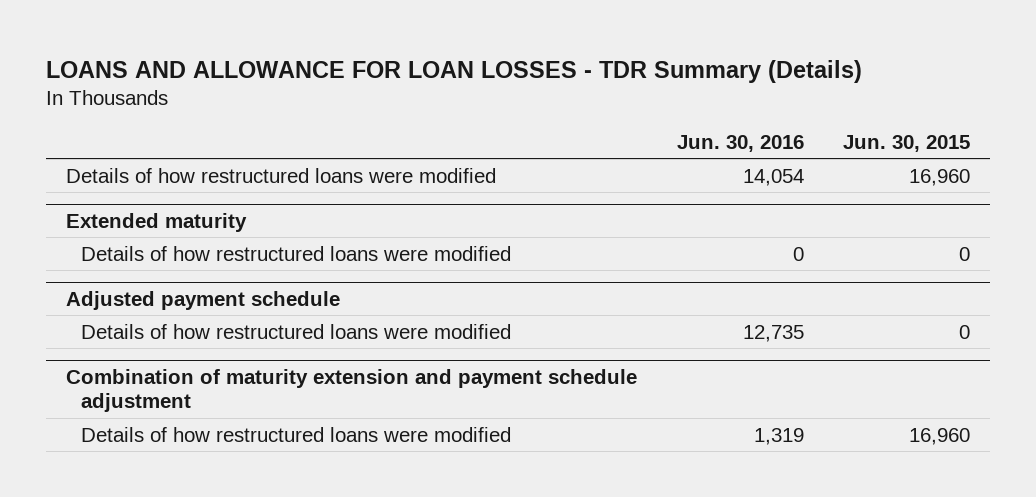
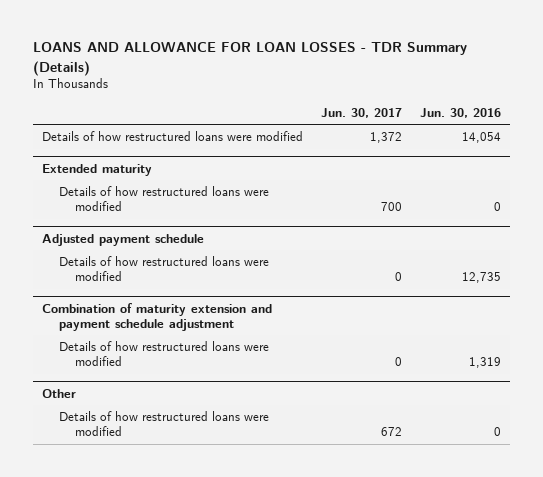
[843,134,971,152] Jun. 30, 2015 -> none
none -> [321,107,403,118] Jun. 30, 2017
none -> [42,388,77,398] Other
none -> [58,411,269,437] Details of how restructured loans were modified

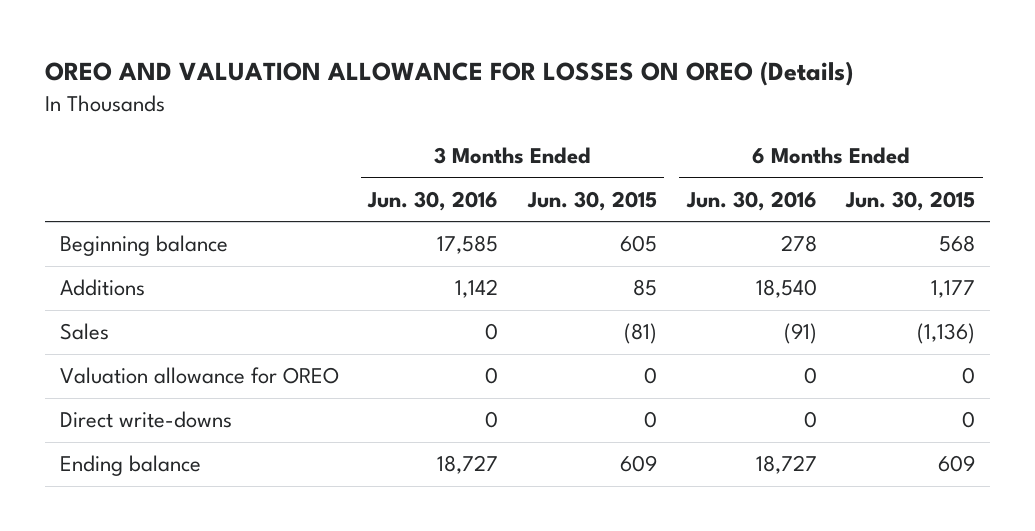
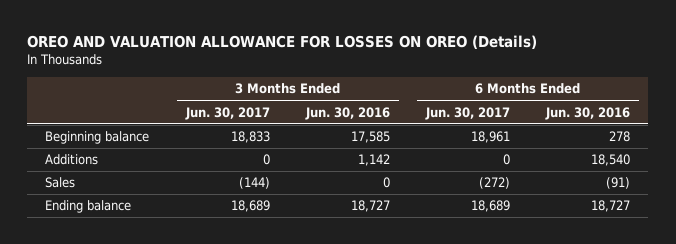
[526,190,657,211] Jun. 30, 2015 -> none
[845,190,976,211] Jun. 30, 2015 -> none
none -> [184,106,270,120] Jun. 30, 2017
none -> [424,106,510,120] Jun. 30, 2017
[59,367,339,385] Valuation allowance for OREO -> none
[59,411,232,429] Direct write-downs -> none

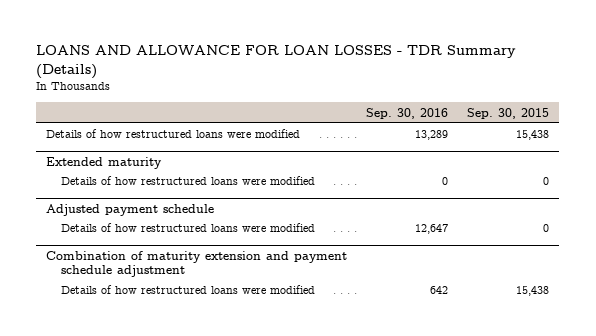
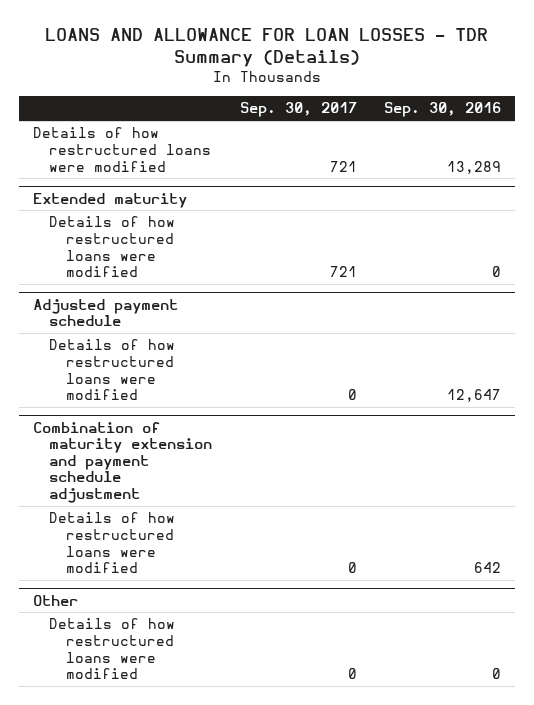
[467,107,550,119] Sep. 30, 2015 -> none
none -> [239,102,357,118] Sep. 30, 2017
none -> [32,594,78,606] Other
none -> [49,618,176,680] Details of how restructured loans were modified

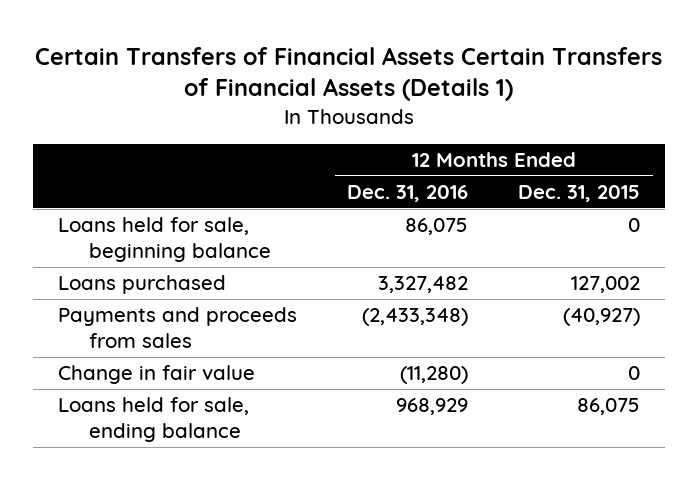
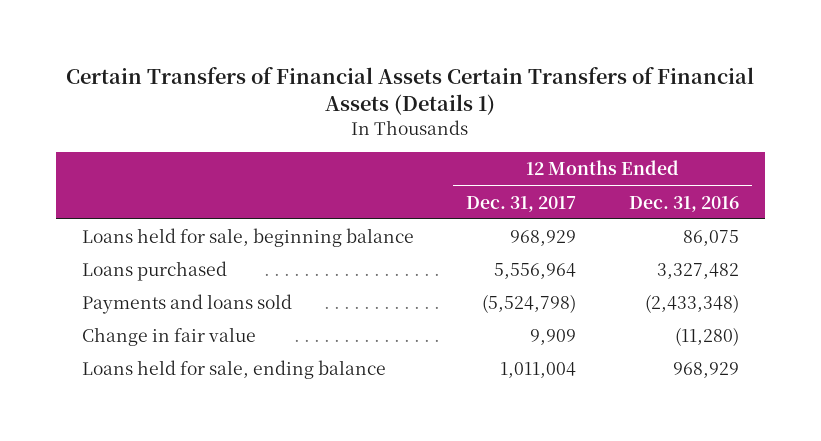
[518,185,641,203] Dec. 31, 2015 -> none
none -> [466,195,577,212] Dec. 31, 2017
[58,307,298,349] Payments and proceeds from sales -> [82,294,293,315] Payments and loans sold

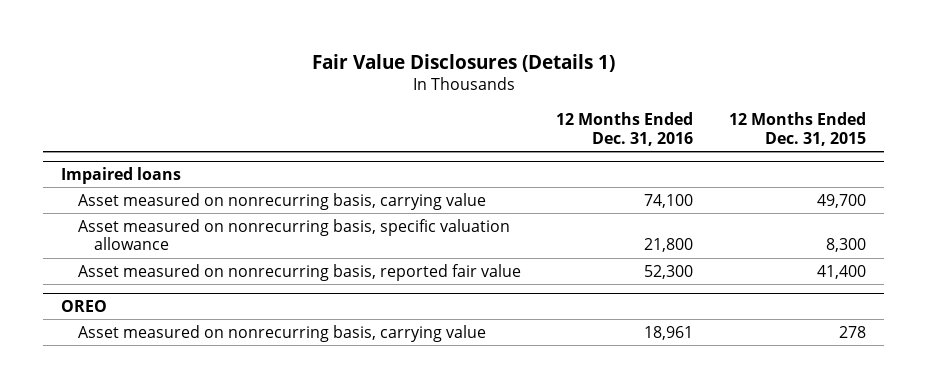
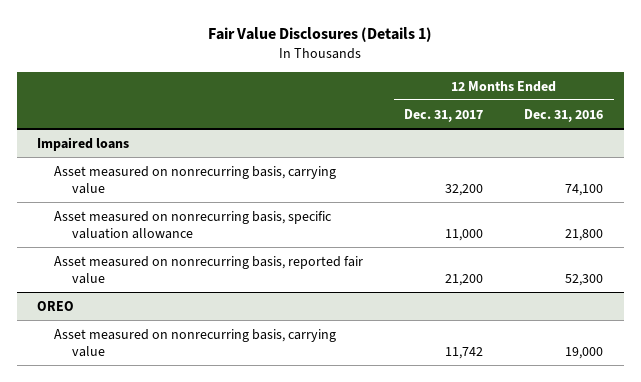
[728,112,866,147] 12 Months Ended Dec. 31, 2015 -> none
none -> [404,108,484,122] Dec. 31, 2017
[644,325,694,340] 18,961 -> [565,346,604,359] 19,000

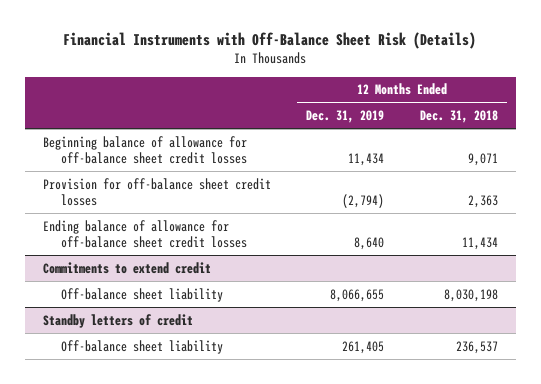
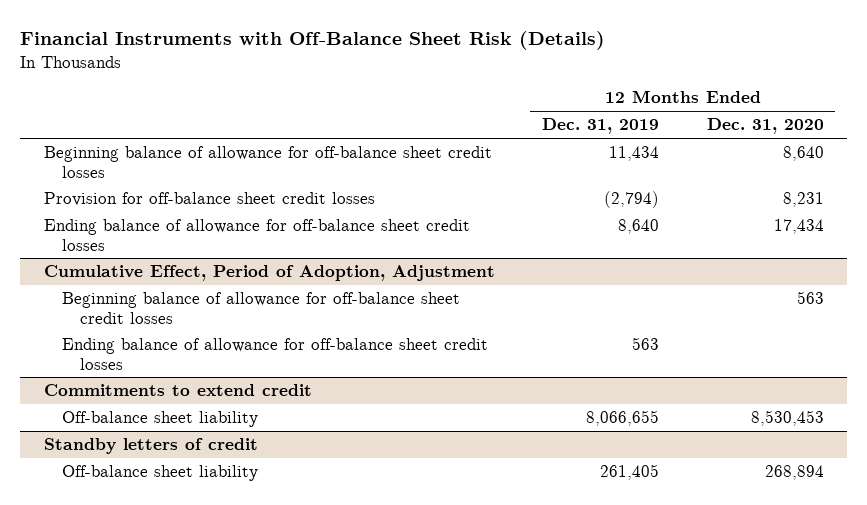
[420,110,499,124] Dec. 31, 2018 -> none
none -> [706,118,824,135] Dec. 31, 2020
none -> [43,265,495,282] Cumulative Effect, Period of Adoption, Adjustment
none -> [61,292,460,324] Beginning balance of allowance for off-balance sheet credit losses
none -> [61,338,488,370] Ending balance of allowance for off-balance sheet credit losses

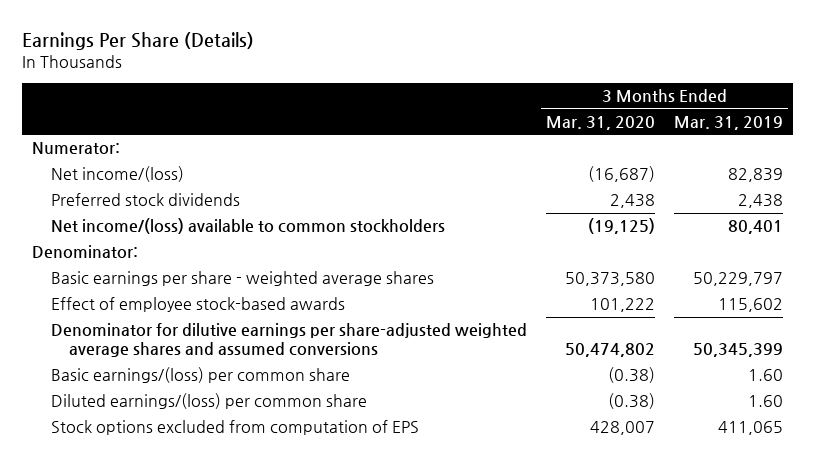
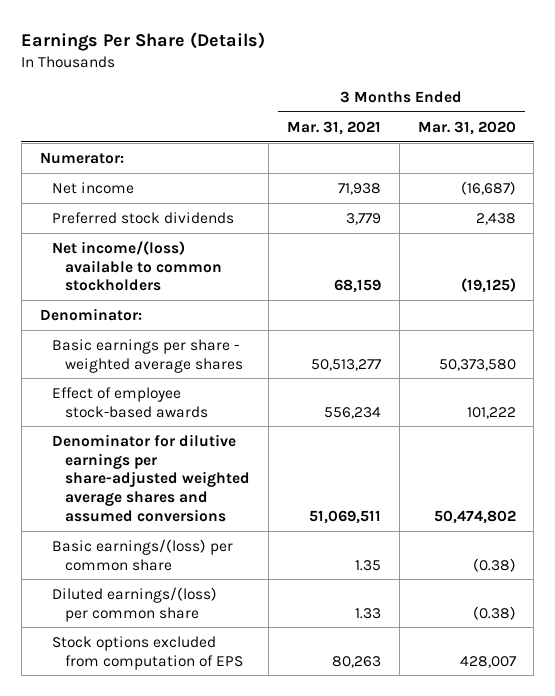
[674,115,784,130] Mar. 31, 2019 -> none
none -> [286,120,381,135] Mar. 31, 2021
[50,166,184,183] Net income/(loss) -> [52,181,135,194] Net income

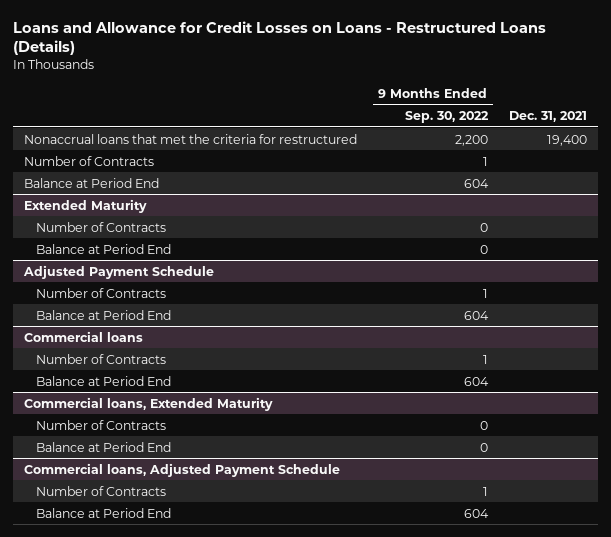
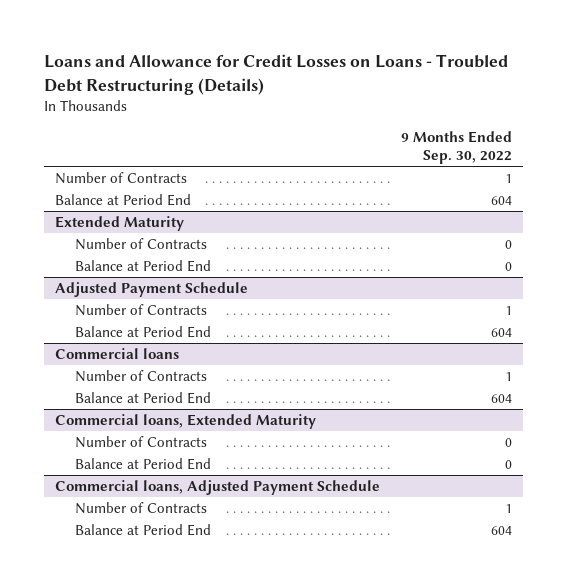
[13,20,547,56] Loans and Allowance for Credit Losses on Loans - Restructured Loans (Details) -> [43,54,508,95] Loans and Allowance for Credit Losses on Loans - Troubled Debt Restructuring (Details)
[509,111,588,123] Dec. 31, 2021 -> none
[23,133,357,144] Nonaccrual loans that met the criteria for restructured -> none

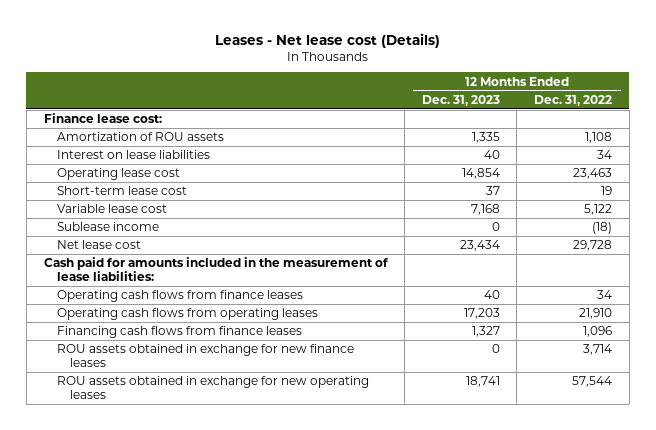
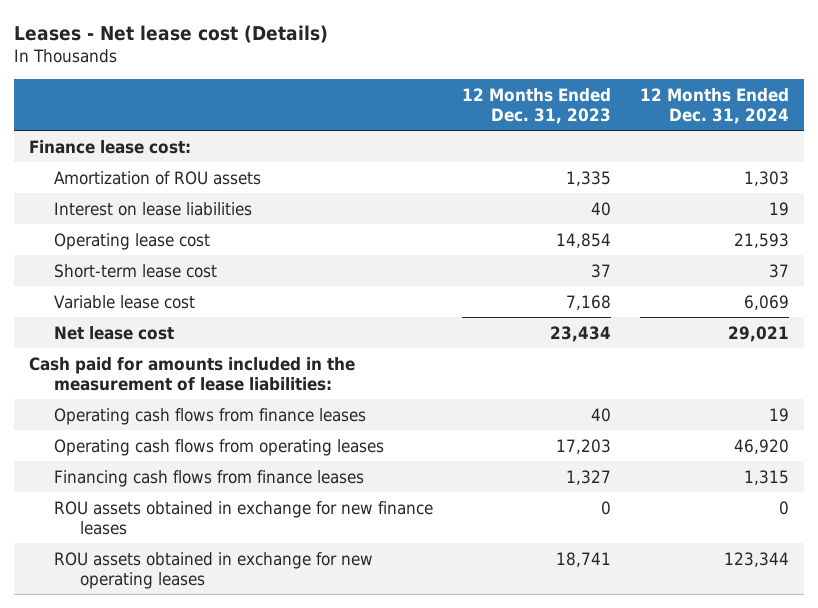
[534,94,613,106] Dec. 31, 2022 -> none
none -> [640,87,790,124] 12 Months Ended Dec. 31, 2024
[56,222,159,232] Sublease income -> none

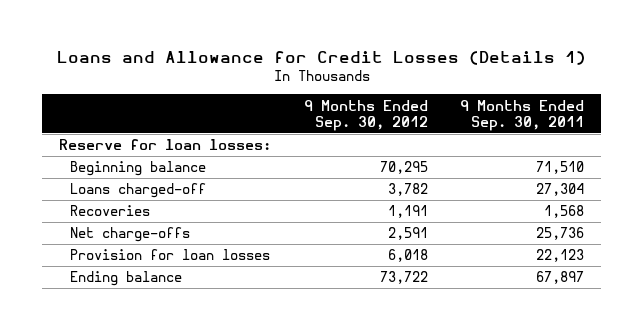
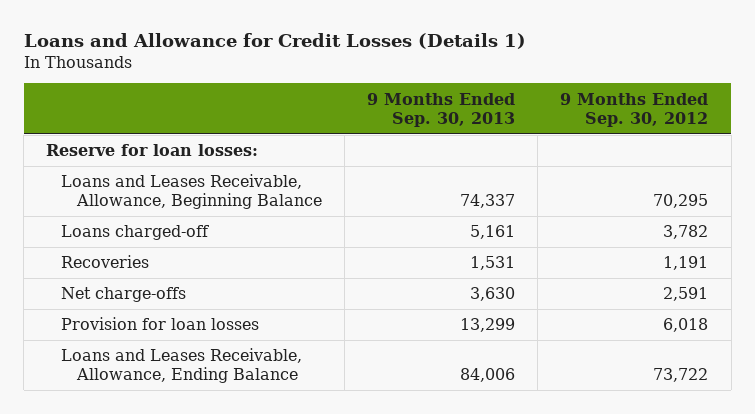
[460,99,585,131] 9 Months Ended Sep. 30, 2011 -> none
none -> [366,92,515,127] 9 Months Ended Sep. 30, 2013
[70,161,207,177] Beginning balance -> [61,174,322,210] Loans and Leases Receivable, Allowance, Beginning Balance
[70,271,183,287] Ending balance -> [61,348,303,384] Loans and Leases Receivable, Allowance, Ending Balance

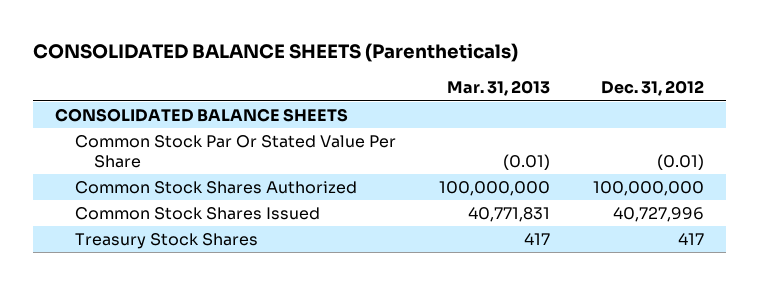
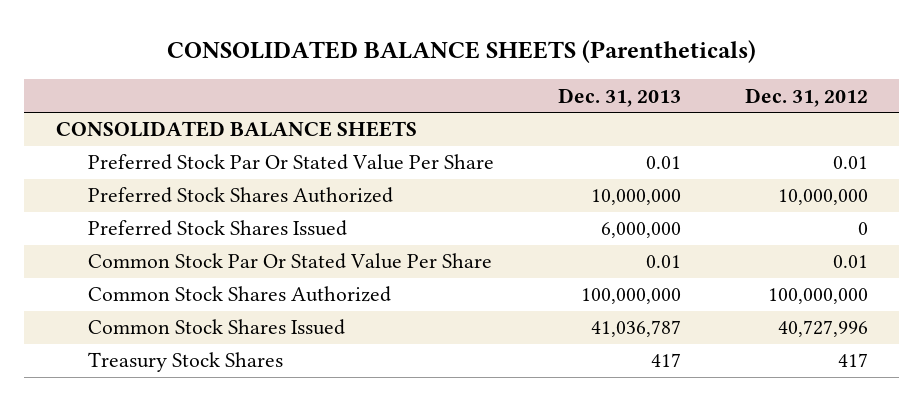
[446,80,550,97] Mar. 31, 2013 -> none
none -> [557,87,681,107] Dec. 31, 2013
none -> [88,154,495,171] Preferred Stock Par Or Stated Value Per Share
none -> [88,187,394,204] Preferred Stock Shares Authorized
none -> [88,220,348,237] Preferred Stock Shares Issued
[657,154,705,171] (0.01) -> [832,255,868,269] 0.01

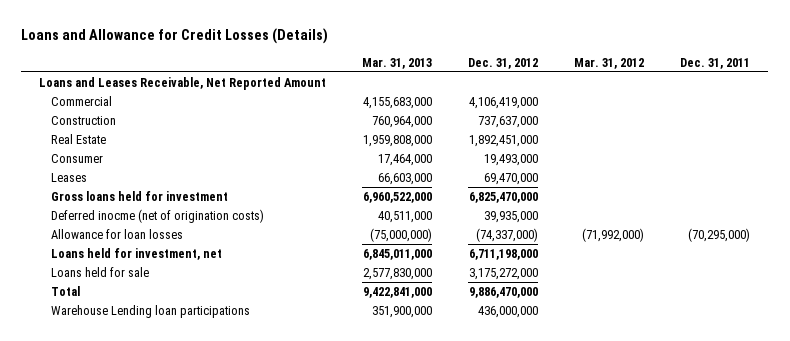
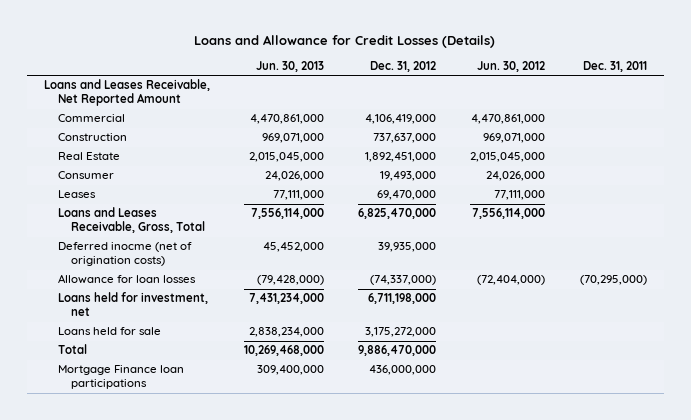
[362,57,433,69] Mar. 31, 2013 -> none
[574,57,645,69] Mar. 31, 2012 -> none
none -> [256,60,325,72] Jun. 30, 2013
none -> [477,60,546,72] Jun. 30, 2012
[50,190,228,201] Gross loans held for investment -> [57,207,206,234] Loans and Leases Receivable, Gross, Total
[50,304,250,318] Warehouse Lending loan participations -> [57,365,184,390] Mortgage Finance loan participations

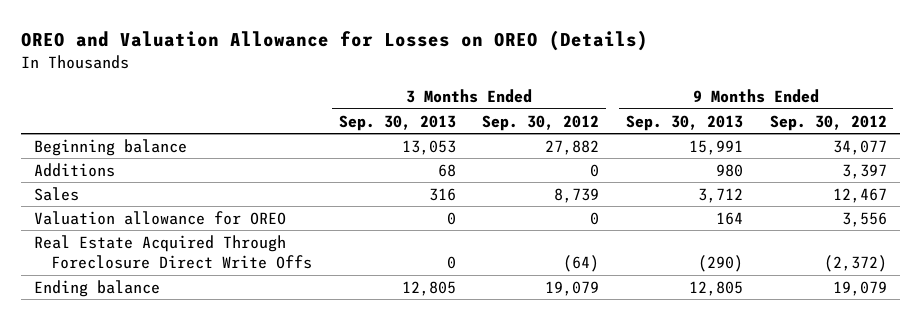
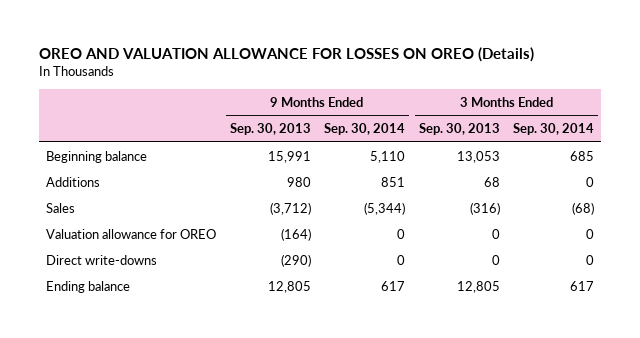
[21,30,649,52] OREO and Valuation Allowance for Losses on OREO (Details) -> [39,47,535,63] OREO AND VALUATION ALLOWANCE FOR LOSSES ON OREO (Details)
[482,114,600,131] Sep. 30, 2012 -> none
[769,114,887,131] Sep. 30, 2012 -> none
none -> [324,123,406,136] Sep. 30, 2014
none -> [513,123,595,136] Sep. 30, 2014
[428,187,456,201] 316 -> [469,201,500,215] (316)
[698,187,744,203] 3,712 -> [269,201,311,215] (3,712)
[716,211,744,225] 164 -> [280,227,311,241] (164)
[34,234,313,270] Real Estate Acquired Through Foreclosure Direct Write Offs -> [45,254,157,265] Direct write-downs

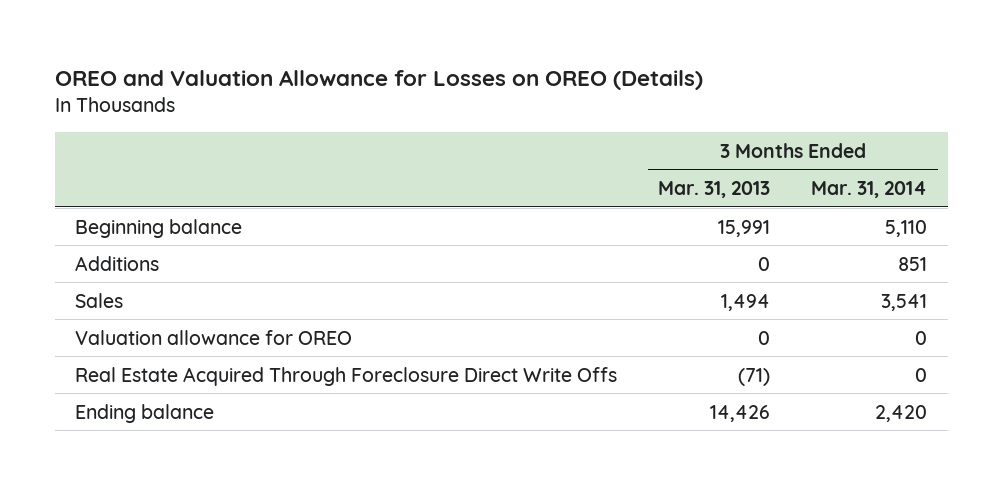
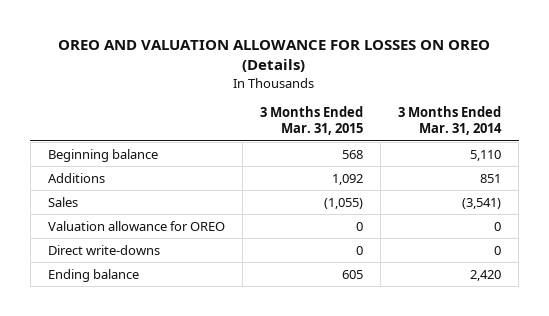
[54,69,703,90] OREO and Valuation Allowance for Losses on OREO (Details) -> [58,40,491,73] OREO AND VALUATION ALLOWANCE FOR LOSSES ON OREO (Details)
[658,181,771,199] Mar. 31, 2013 -> none
none -> [259,106,363,136] 3 Months Ended Mar. 31, 2015
[881,293,928,311] 3,541 -> [462,197,502,209] (3,541)
[75,366,618,386] Real Estate Acquired Through Foreclosure Direct Write Offs -> [47,244,160,255] Direct write-downs

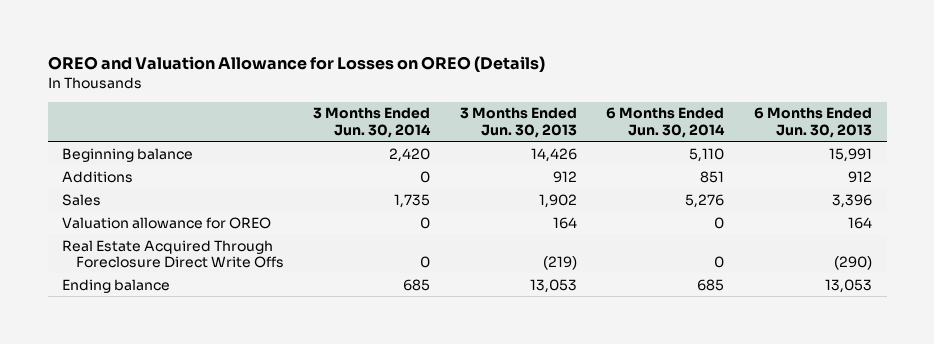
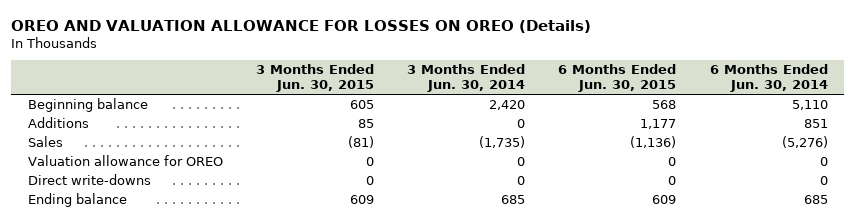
[47,56,545,73] OREO and Valuation Allowance for Losses on OREO (Details) -> [11,19,592,33] OREO AND VALUATION ALLOWANCE FOR LOSSES ON OREO (Details)
[459,107,577,138] 3 Months Ended Jun. 30, 2013 -> none
[753,107,872,138] 6 Months Ended Jun. 30, 2013 -> none
none -> [256,64,375,93] 3 Months Ended Jun. 30, 2015
none -> [558,64,677,93] 6 Months Ended Jun. 30, 2015
[394,193,431,208] 1,735 -> [479,136,526,149] (1,735)
[685,193,725,208] 5,276 -> [781,136,828,149] (5,276)
[62,239,284,269] Real Estate Acquired Through Foreclosure Direct Write Offs -> [28,174,152,186] Direct write-downs

